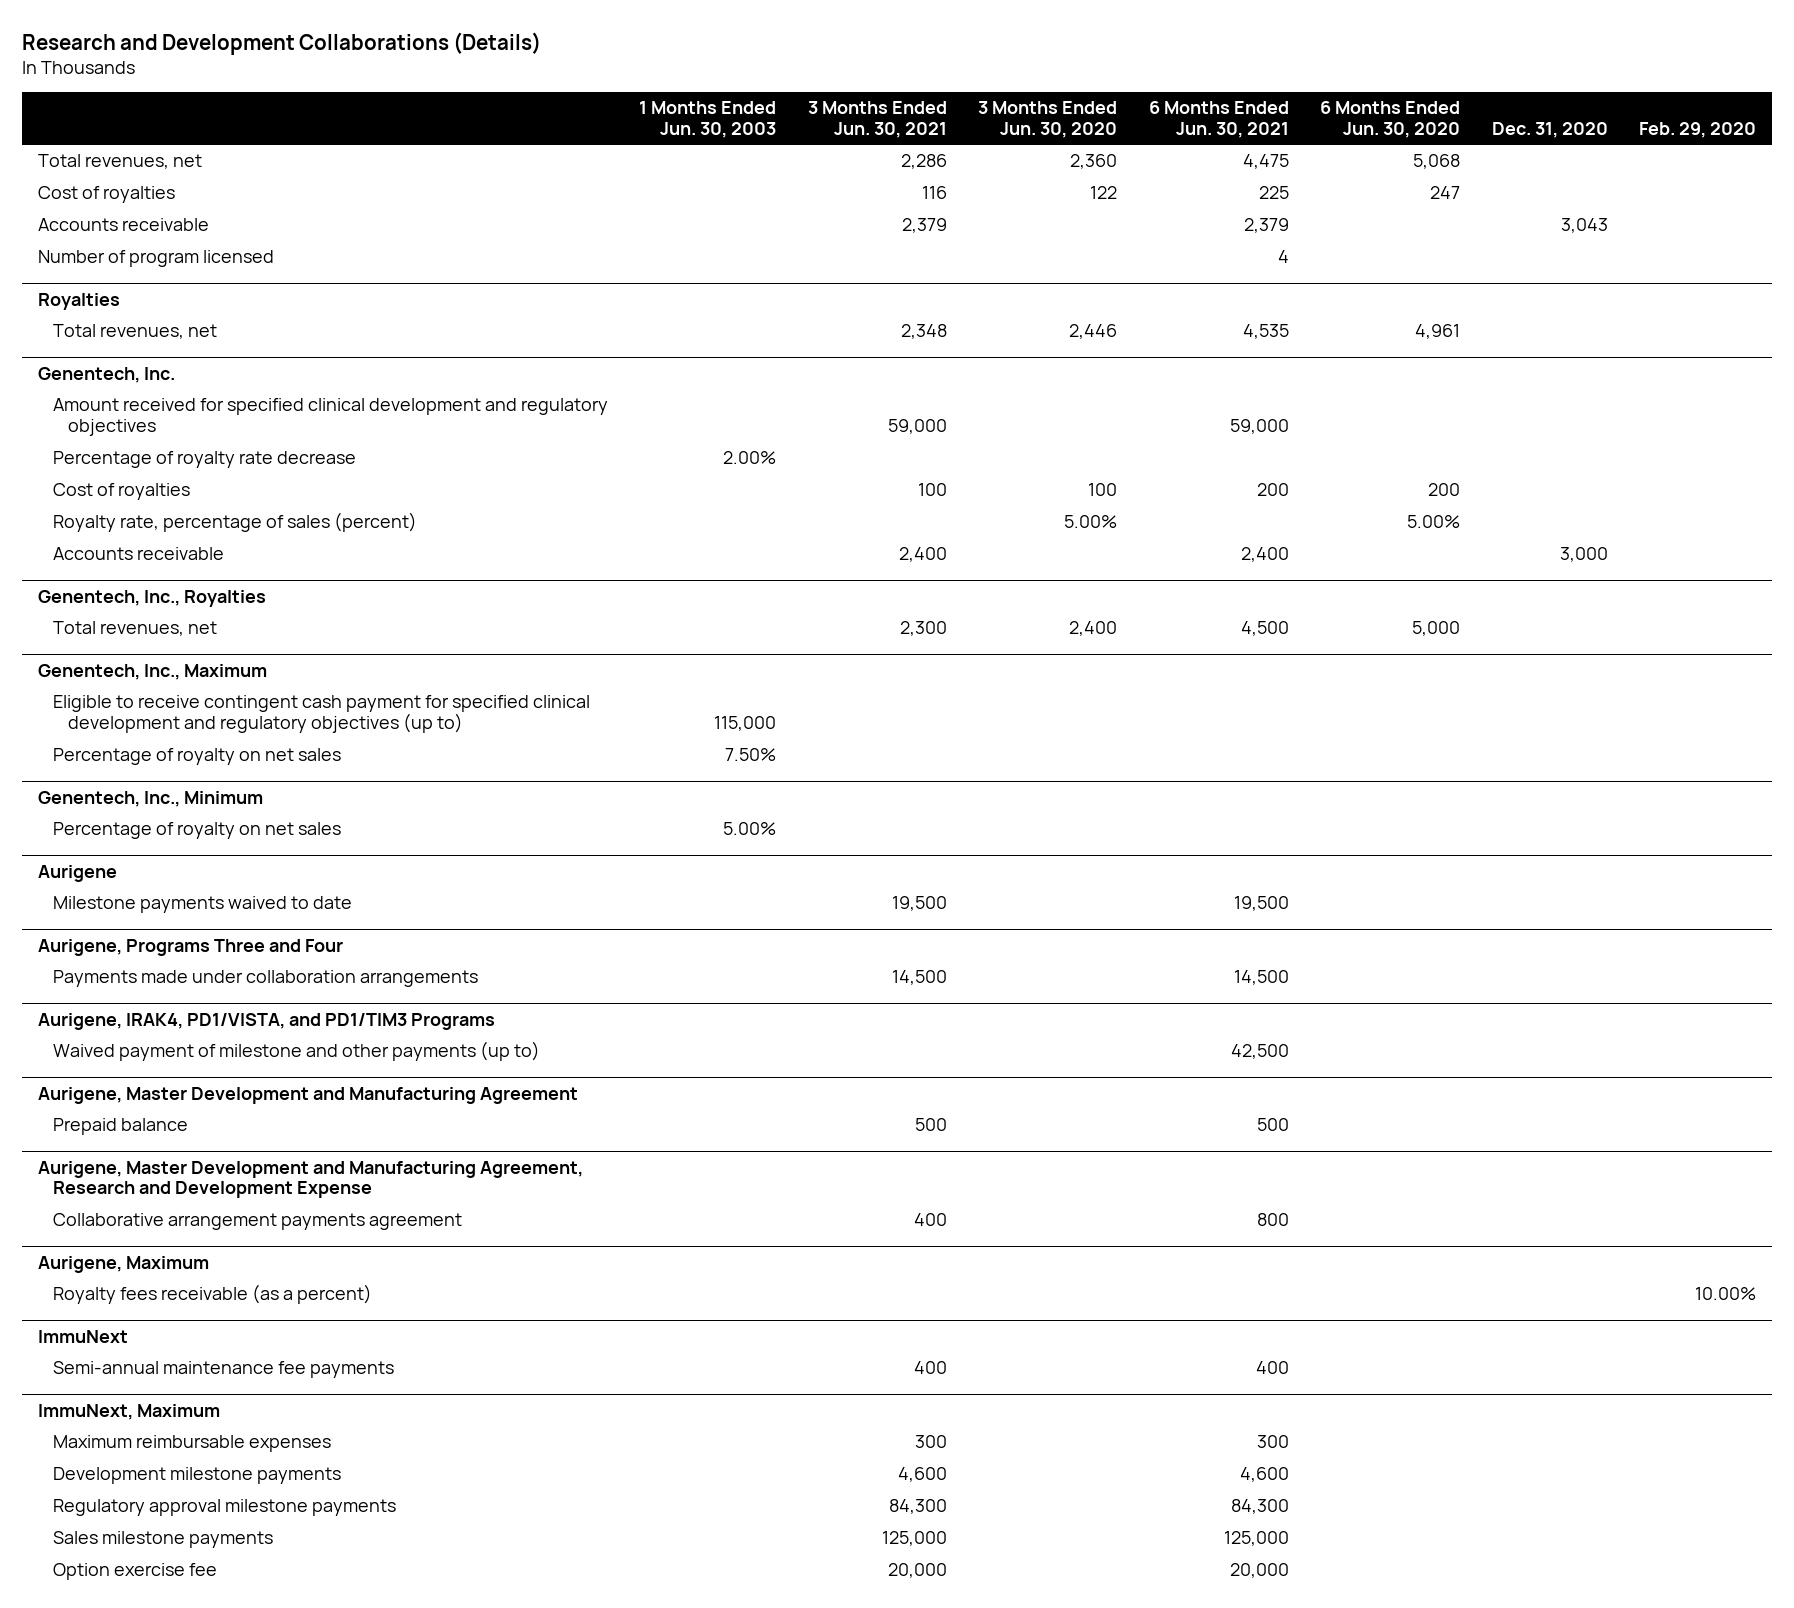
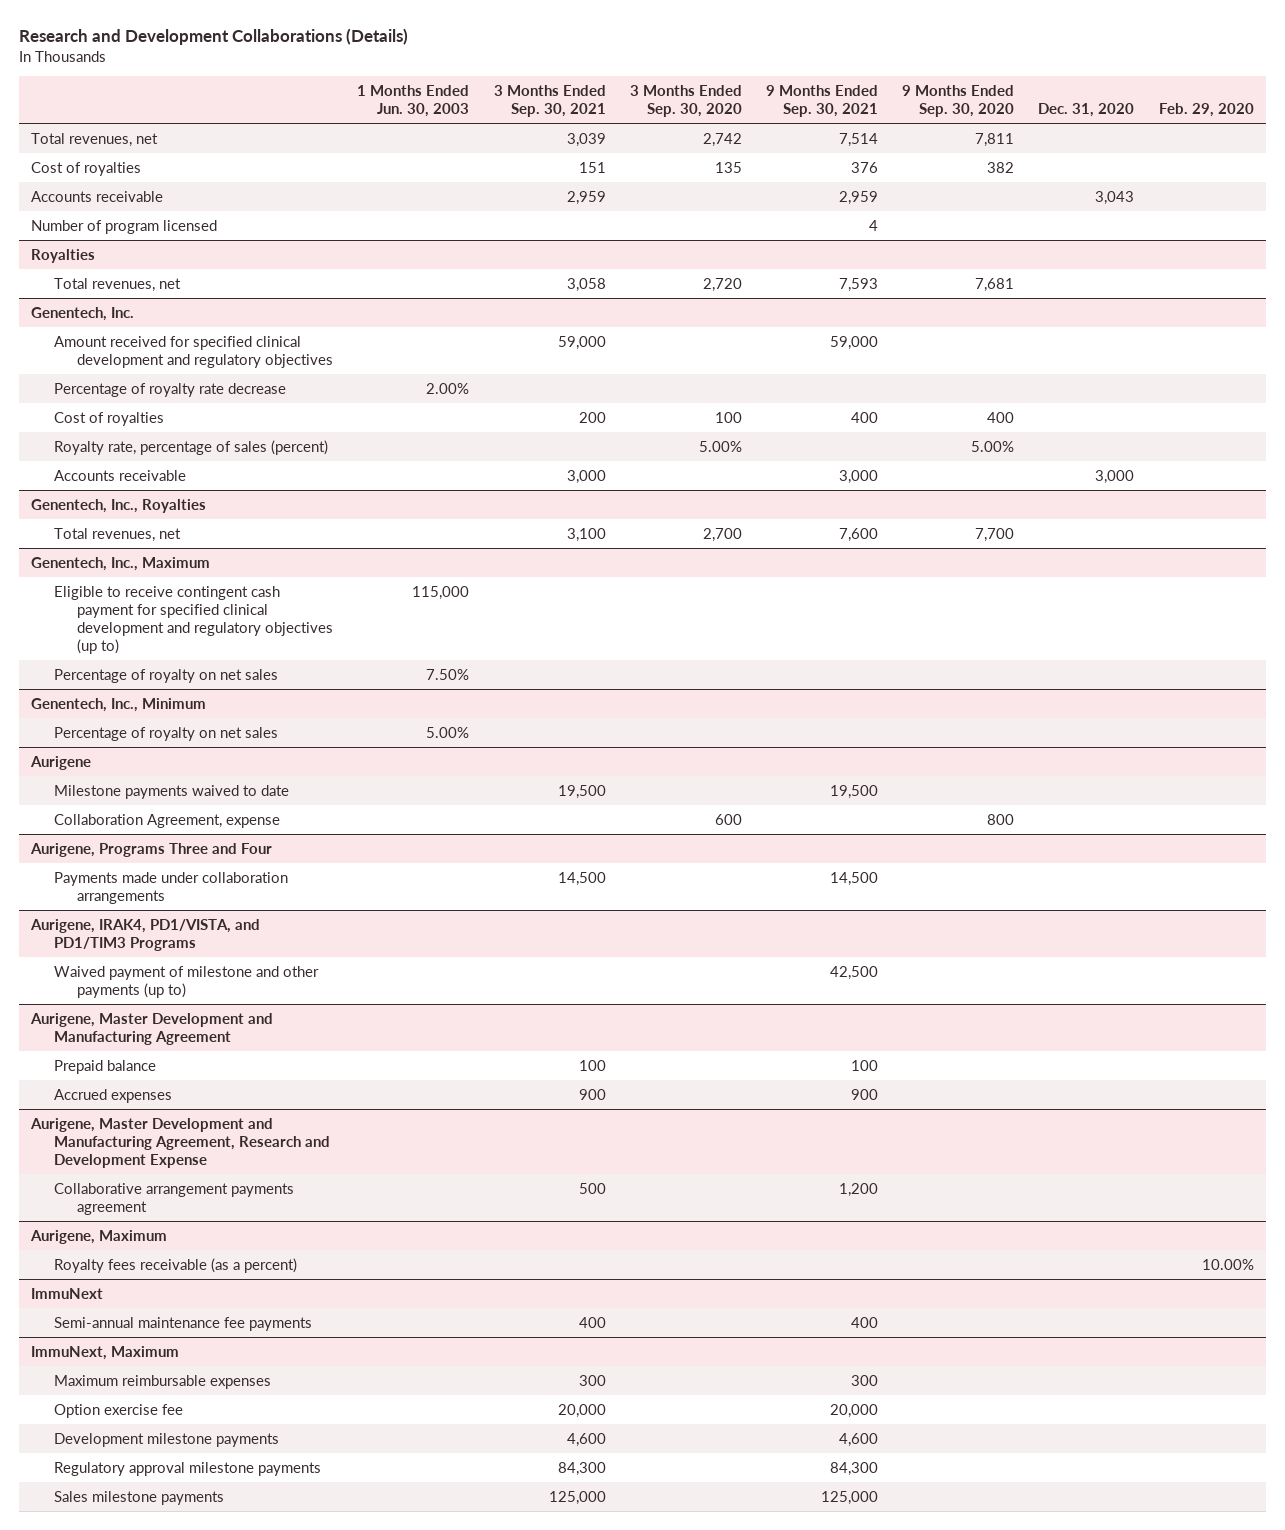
[807,101,947,138] 3 Months Ended Jun. 30, 2021 -> none
[978,101,1118,138] 3 Months Ended Jun. 30, 2020 -> none
[1148,101,1289,138] 6 Months Ended Jun. 30, 2021 -> none
[1320,101,1461,138] 6 Months Ended Jun. 30, 2020 -> none
none -> [493,84,606,118] 3 Months Ended Sep. 30, 2021
none -> [629,84,742,118] 3 Months Ended Sep. 30, 2020
none -> [765,84,878,118] 9 Months Ended Sep. 30, 2021
none -> [902,84,1015,118] 9 Months Ended Sep. 30, 2020
none -> [54,813,281,828] Collaboration Agreement, expense
none -> [54,1088,173,1103] Accrued expenses
[52,1563,217,1581] Option exercise fee -> [54,1403,184,1418] Option exercise fee

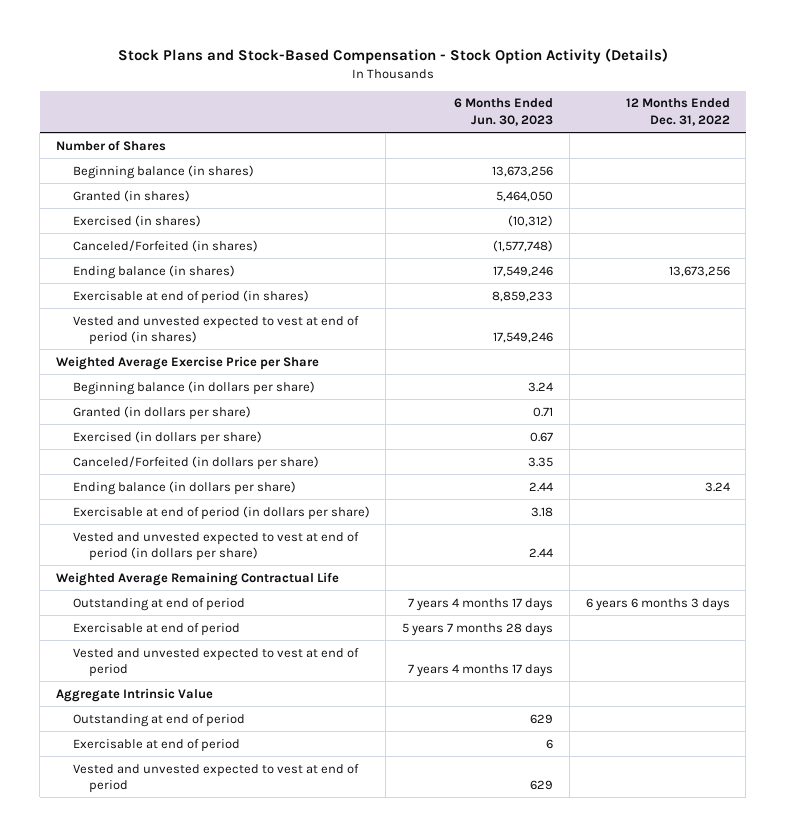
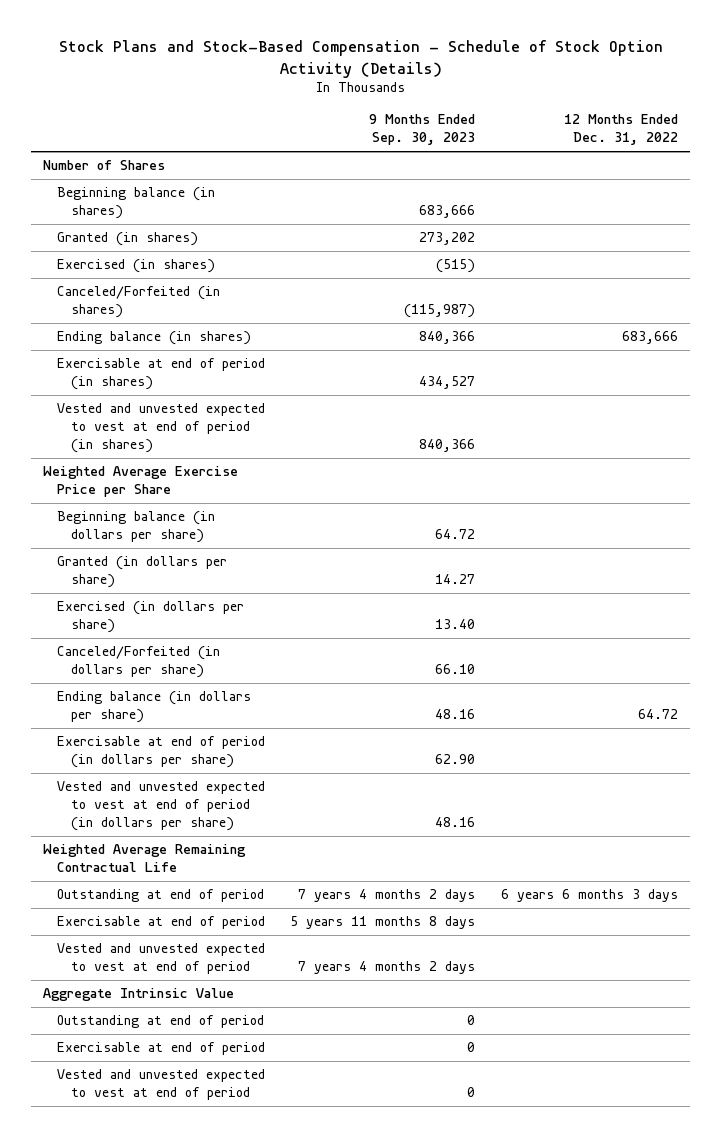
[117,47,668,64] Stock Plans and Stock-Based Compensation - Stock Option Activity (Details) -> [58,40,663,78] Stock Plans and Stock-Based Compensation - Schedule of Stock Option Activity (Details)
[454,98,554,126] 6 Months Ended Jun. 30, 2023 -> none
none -> [369,114,476,146] 9 Months Ended Sep. 30, 2023
[668,265,730,277] 13,673,256 -> [621,331,678,345] 683,666
[704,481,730,492] 3.24 -> [637,709,678,720] 64.72

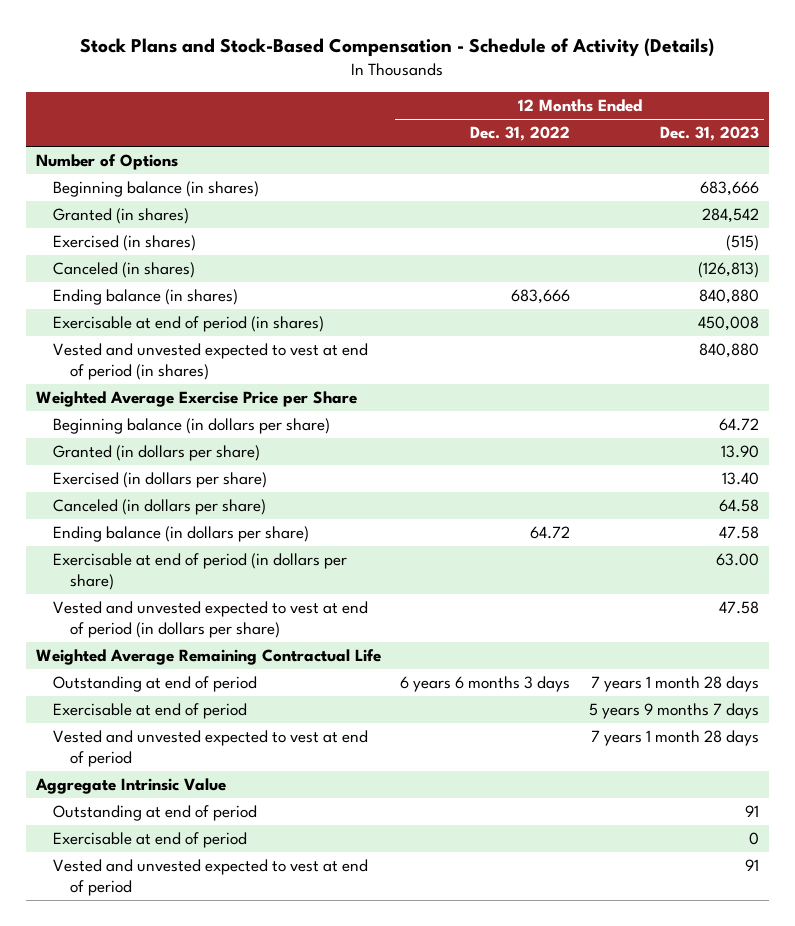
[58,40,663,78] Stock Plans and Stock-Based Compensation - Schedule of Stock Option Activity (Details) -> [80,38,715,58] Stock Plans and Stock-Based Compensation - Schedule of Activity (Details)
[369,114,476,146] 9 Months Ended Sep. 30, 2023 -> none
none -> [660,126,760,142] Dec. 31, 2023
[43,160,166,171] Number of Shares -> [35,154,178,171] Number of Options
[57,286,221,319] Canceled/Forfeited (in shares) -> [52,262,195,279] Canceled (in shares)
[57,646,221,679] Canceled/Forfeited (in dollars per share) -> [52,499,266,516] Canceled (in dollars per share)

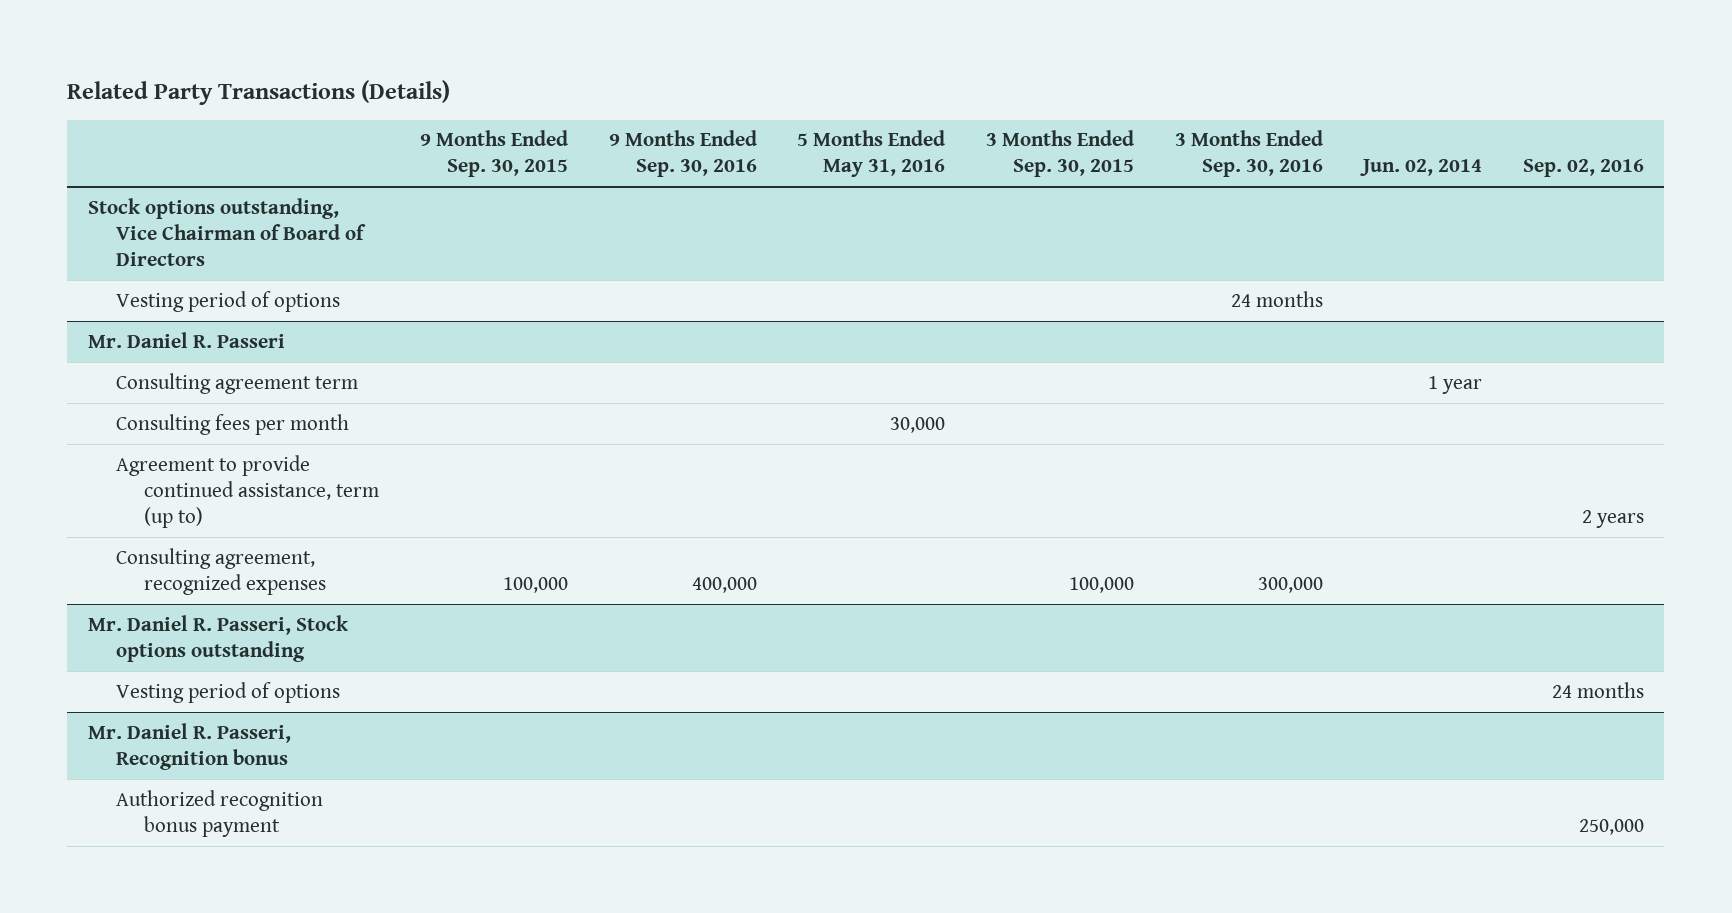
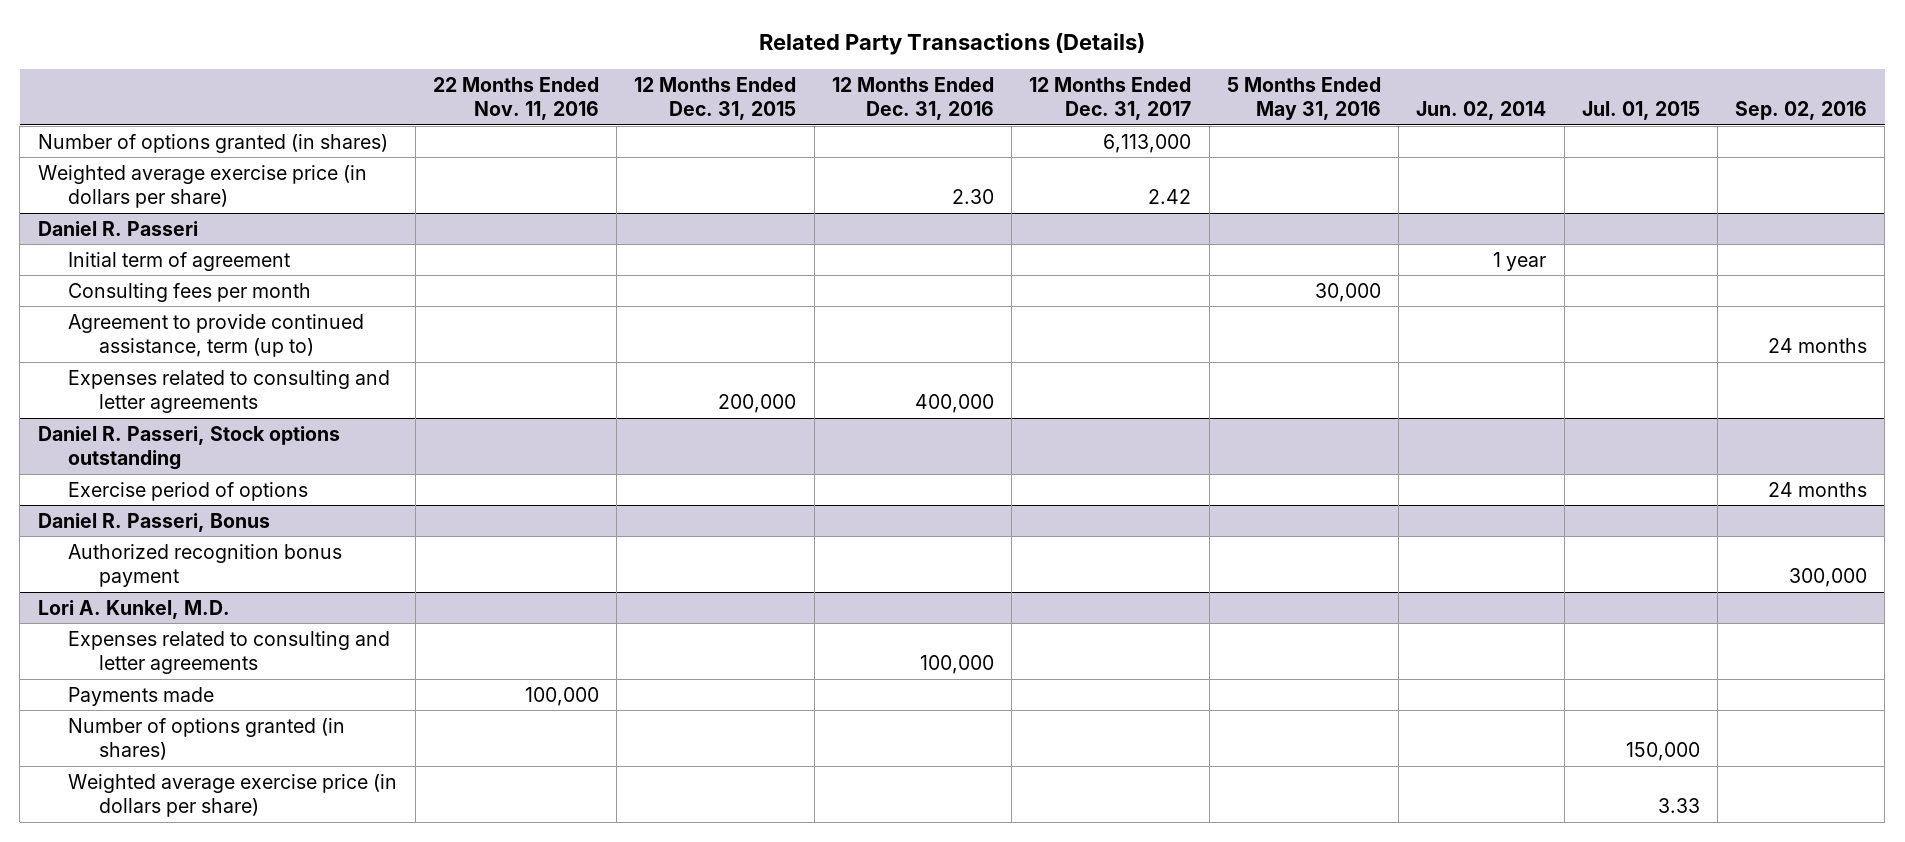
[420,130,569,178] 9 Months Ended Sep. 30, 2015 -> none
[608,130,757,178] 9 Months Ended Sep. 30, 2016 -> none
[986,130,1135,178] 3 Months Ended Sep. 30, 2015 -> none
[1174,130,1323,178] 3 Months Ended Sep. 30, 2016 -> none
none -> [432,76,599,121] 22 Months Ended Nov. 11, 2016
none -> [634,76,797,121] 12 Months Ended Dec. 31, 2015
none -> [831,76,994,121] 12 Months Ended Dec. 31, 2016
none -> [1029,76,1192,121] 12 Months Ended Dec. 31, 2017
none -> [1581,101,1700,121] Jul. 01, 2015
[87,197,366,267] Stock options outstanding, Vice Chairman of Board of Directors -> none
[115,290,340,312] Vesting period of options -> none
none -> [37,133,388,153] Number of options granted (in shares)
none -> [37,164,367,208] Weighted average exercise price (in dollars per share)
[87,331,285,348] Mr. Daniel R. Passeri -> [37,220,198,236] Daniel R. Passeri
[115,372,358,394] Consulting agreement term -> [68,251,291,271] Initial term of agreement
[1582,510,1645,529] 2 years -> [1768,337,1868,353] 24 months
[115,547,327,595] Consulting agreement, recognized expenses -> [68,369,391,413] Expenses related to consulting and letter agreements
[87,614,349,662] Mr. Daniel R. Passeri, Stock options outstanding -> [37,425,340,470] Daniel R. Passeri, Stock options outstanding
[115,681,340,703] Vesting period of options -> [68,481,309,501] Exercise period of options
[87,722,291,770] Mr. Daniel R. Passeri, Recognition bonus -> [37,512,270,532] Daniel R. Passeri, Bonus
[1579,818,1645,835] 250,000 -> [1789,567,1868,587] 300,000
none -> [37,599,230,619] Lori A. Kunkel, M.D.
none -> [68,630,391,674] Expenses related to consulting and letter agreements
none -> [68,686,215,706] Payments made
none -> [68,717,346,760] Number of options granted (in shares)
none -> [68,773,398,817] Weighted average exercise price (in dollars per share)

